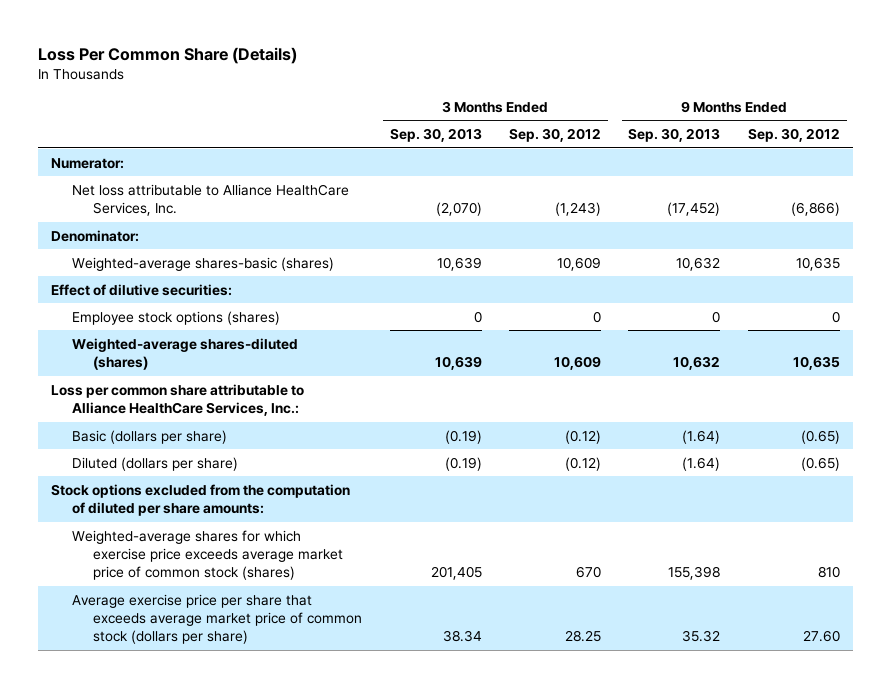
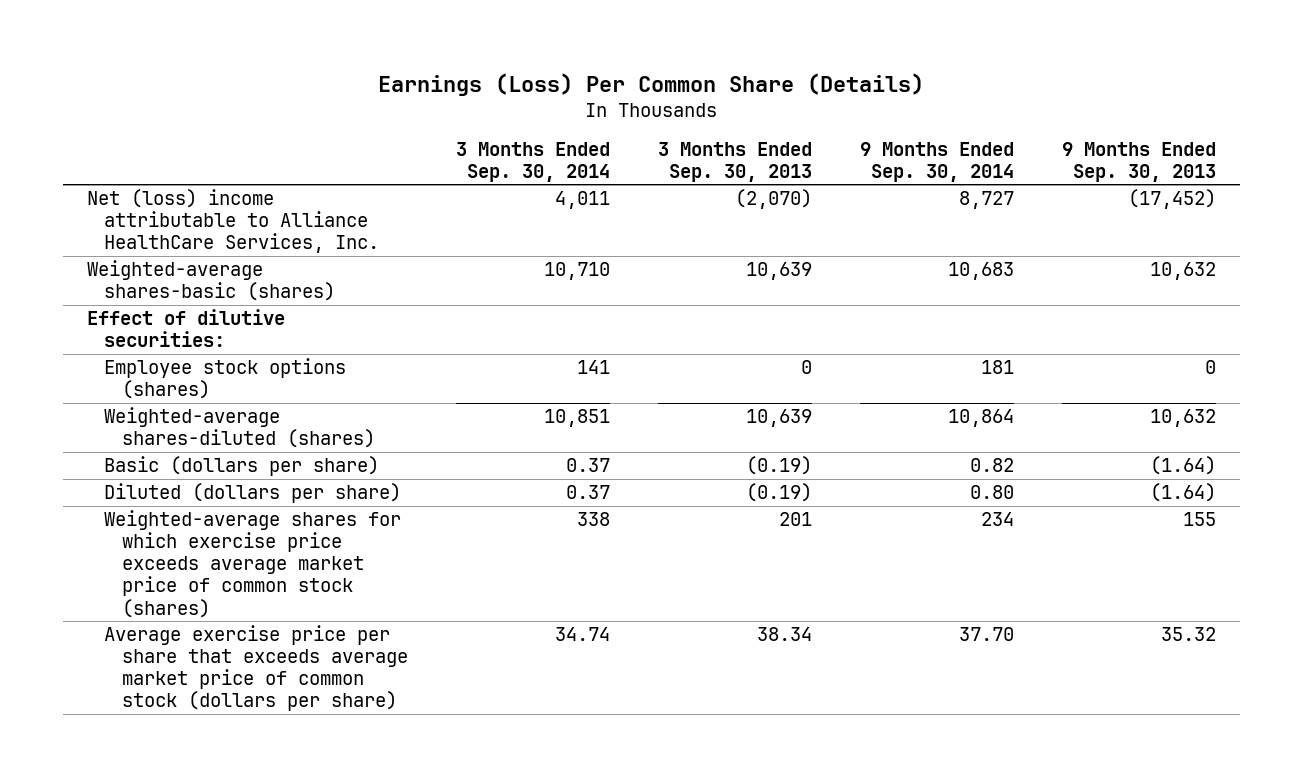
[37,46,297,64] Loss Per Common Share (Details) -> [378,72,925,96] Earnings (Loss) Per Common Share (Details)
[509,128,602,143] Sep. 30, 2012 -> none
[747,128,840,143] Sep. 30, 2012 -> none
none -> [456,141,611,182] 3 Months Ended Sep. 30, 2014
none -> [860,141,1015,182] 9 Months Ended Sep. 30, 2014
[51,157,125,169] Numerator: -> none
[51,229,140,242] Denominator: -> none
[72,183,350,216] Net loss attributable to Alliance HealthCare Services, Inc. -> [86,189,380,254] Net (loss) income attributable to Alliance HealthCare Services, Inc.
[51,383,305,416] Loss per common share attributable to Alliance HealthCare Services, Inc.: -> none
[51,483,351,516] Stock options excluded from the computation of diluted per share amounts: -> none
[430,566,482,581] 201,405 -> [779,512,813,527] 201
[668,566,721,581] 155,398 -> [1183,512,1217,527] 155

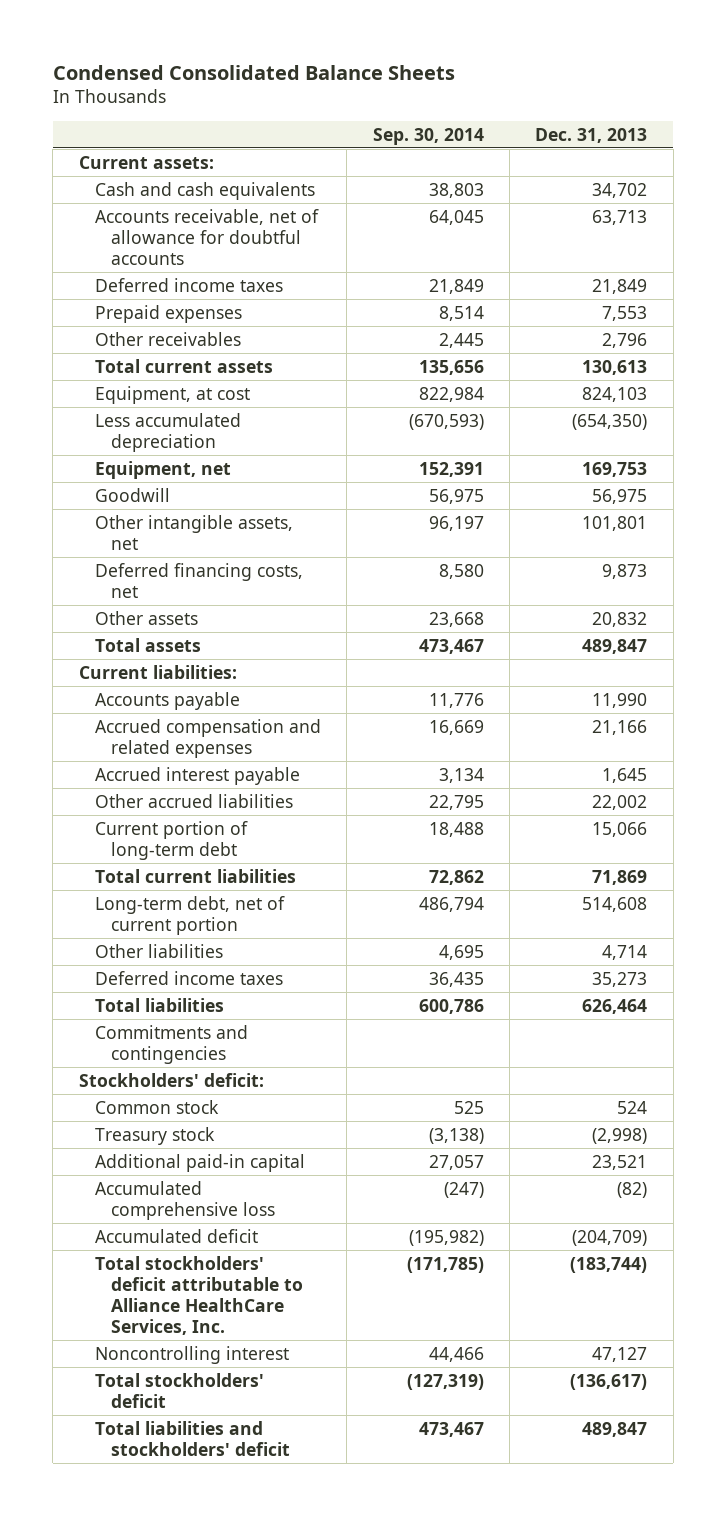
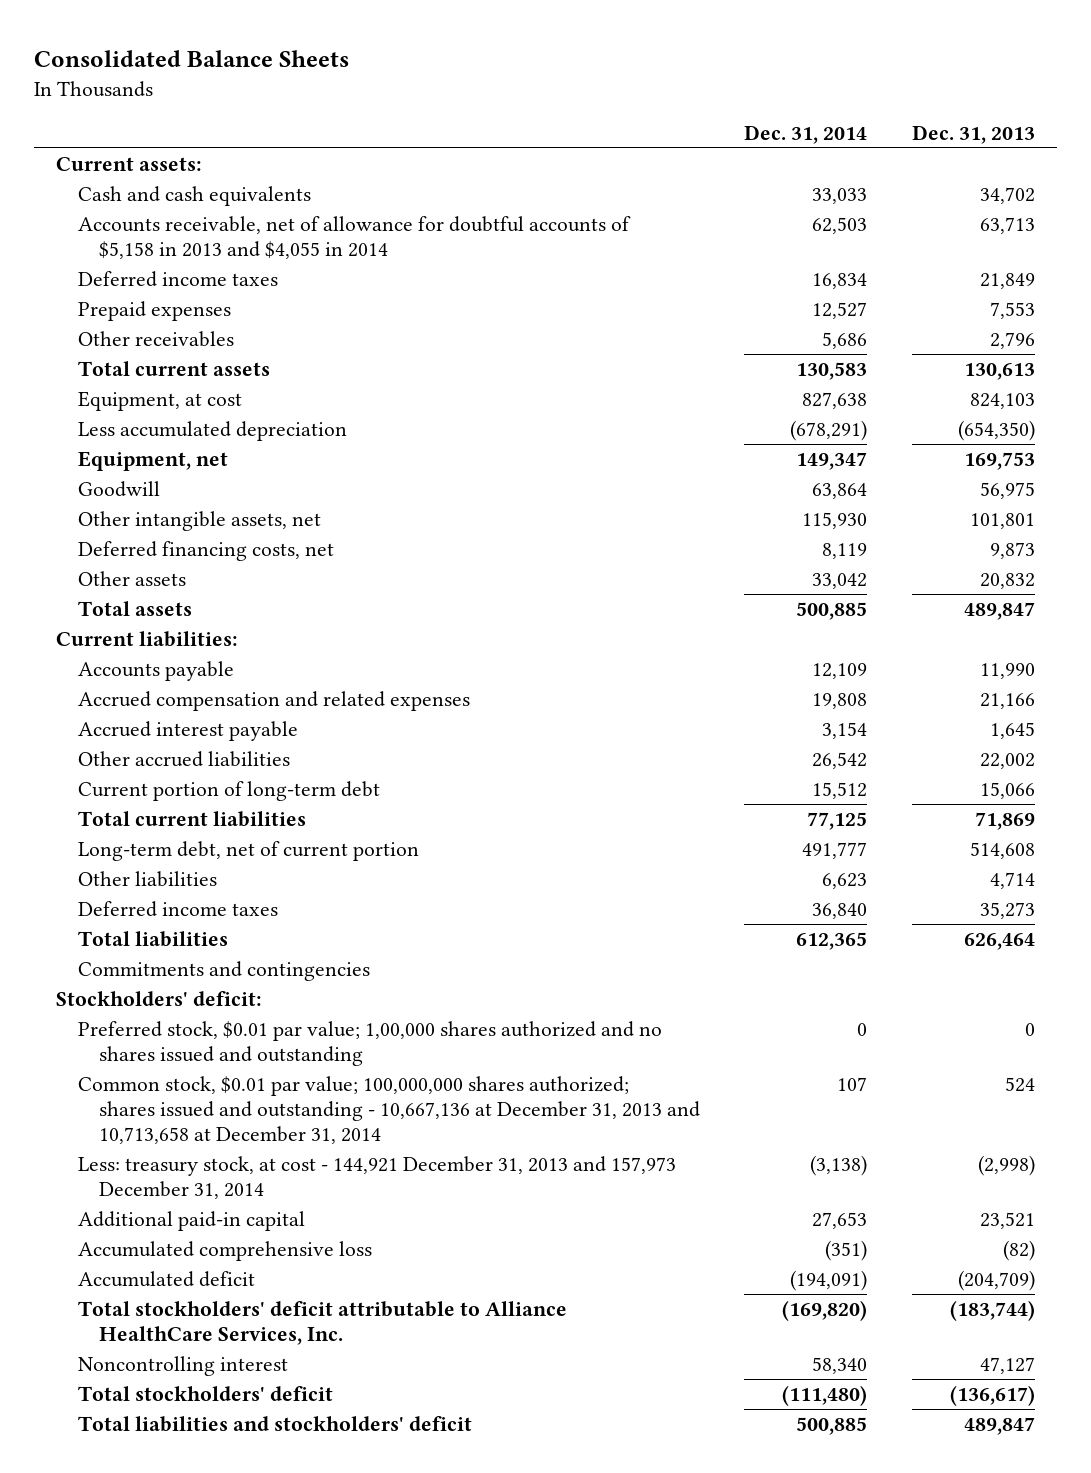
[52,64,455,80] Condensed Consolidated Balance Sheets -> [34,50,350,68] Consolidated Balance Sheets
[372,127,484,145] Sep. 30, 2014 -> none
none -> [744,124,868,144] Dec. 31, 2014
[94,208,319,265] Accounts receivable, net of allowance for doubtful accounts -> [77,215,631,259] Accounts receivable, net of allowance for doubtful accounts of $5,158 in 2013 and $4,055 in 2014
none -> [77,1020,662,1066] Preferred stock, $0.01 par value; 1,00,000 shares authorized and no shares issued and outstanding
[94,1099,219,1114] Common stock -> [77,1075,701,1144] Common stock, $0.01 par value; 100,000,000 shares authorized; shares issued and outstanding - 10,667,136 at December 31, 2013 and 10,713,658 at December 31, 2014
[94,1126,215,1145] Treasury stock -> [77,1155,676,1199] Less: treasury stock, at cost - 144,921 December 31, 2013 and 157,973 December 31, 2014

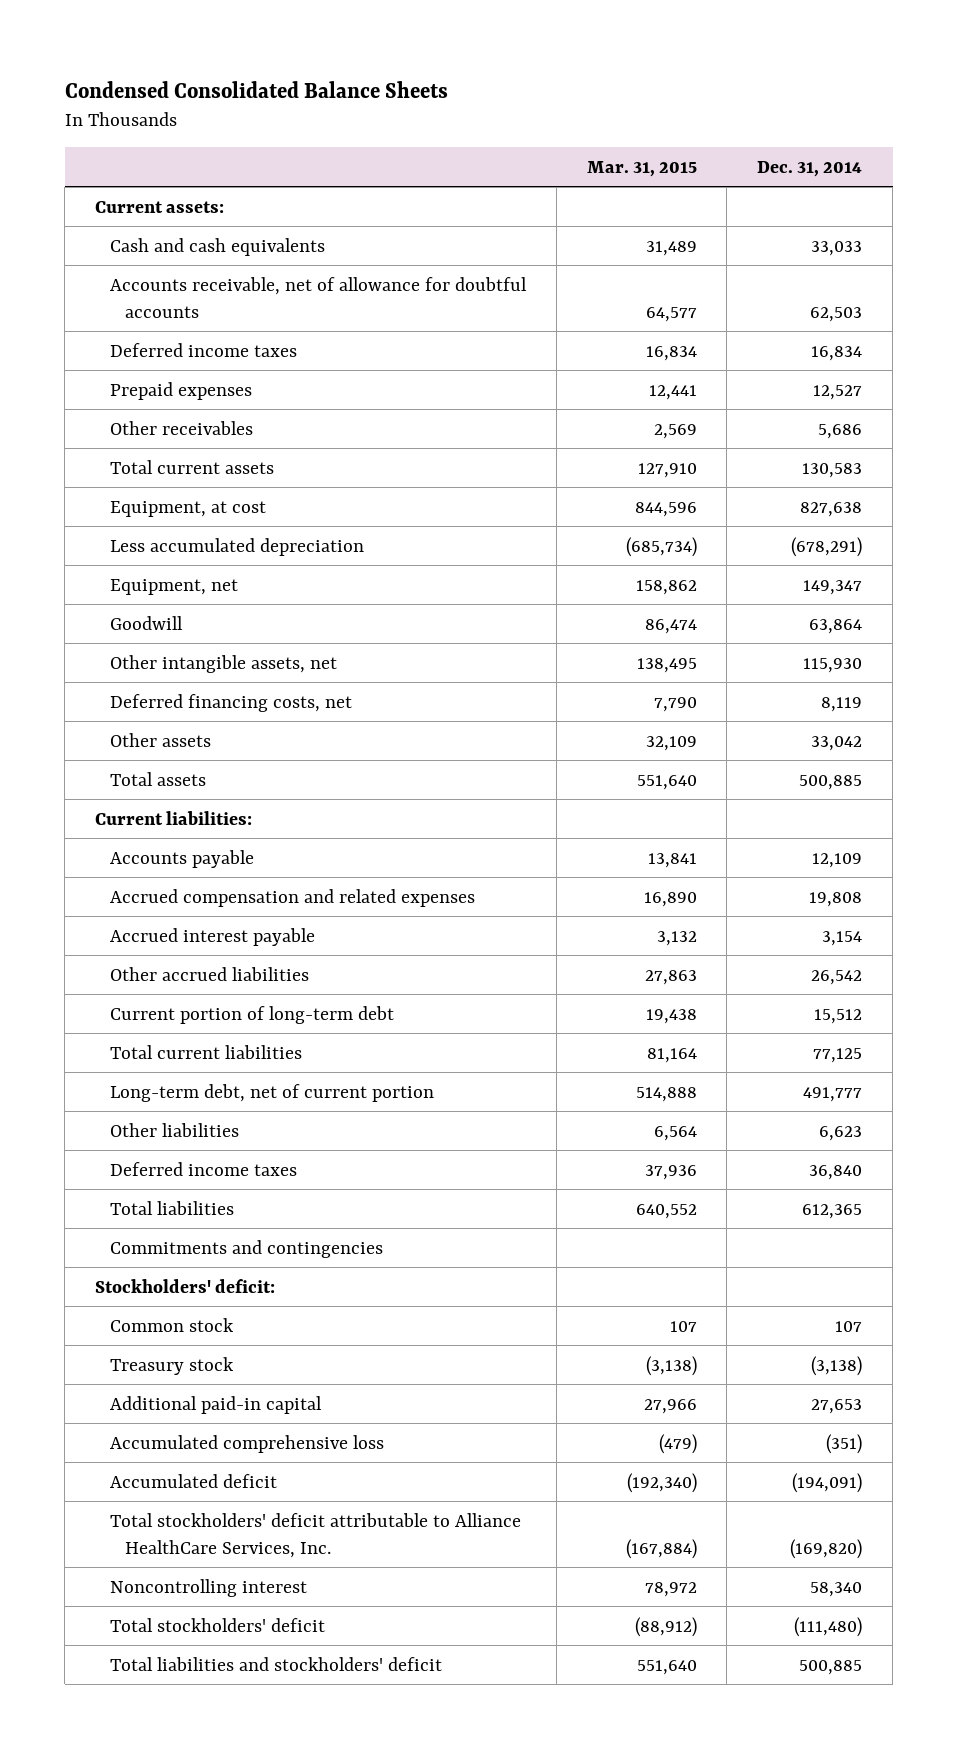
[34,50,350,68] Consolidated Balance Sheets -> [64,80,448,98] Condensed Consolidated Balance Sheets
[911,124,1035,144] Dec. 31, 2013 -> none
none -> [586,160,697,177] Mar. 31, 2015
[77,215,631,259] Accounts receivable, net of allowance for doubtful accounts of $5,158 in 2013 and $4,055 in 2014 -> [110,276,528,318] Accounts receivable, net of allowance for doubtful accounts
[77,1020,662,1066] Preferred stock, $0.01 par value; 1,00,000 shares authorized and no shares issued and outstanding -> none
[77,1075,701,1144] Common stock, $0.01 par value; 100,000,000 shares authorized; shares issued and outstanding - 10,667,136 at December 31, 2013 and 10,713,658 at December 31, 2014 -> [110,1317,235,1332] Common stock
[77,1155,676,1199] Less: treasury stock, at cost - 144,921 December 31, 2013 and 157,973 December 31, 2014 -> [110,1356,235,1375] Treasury stock

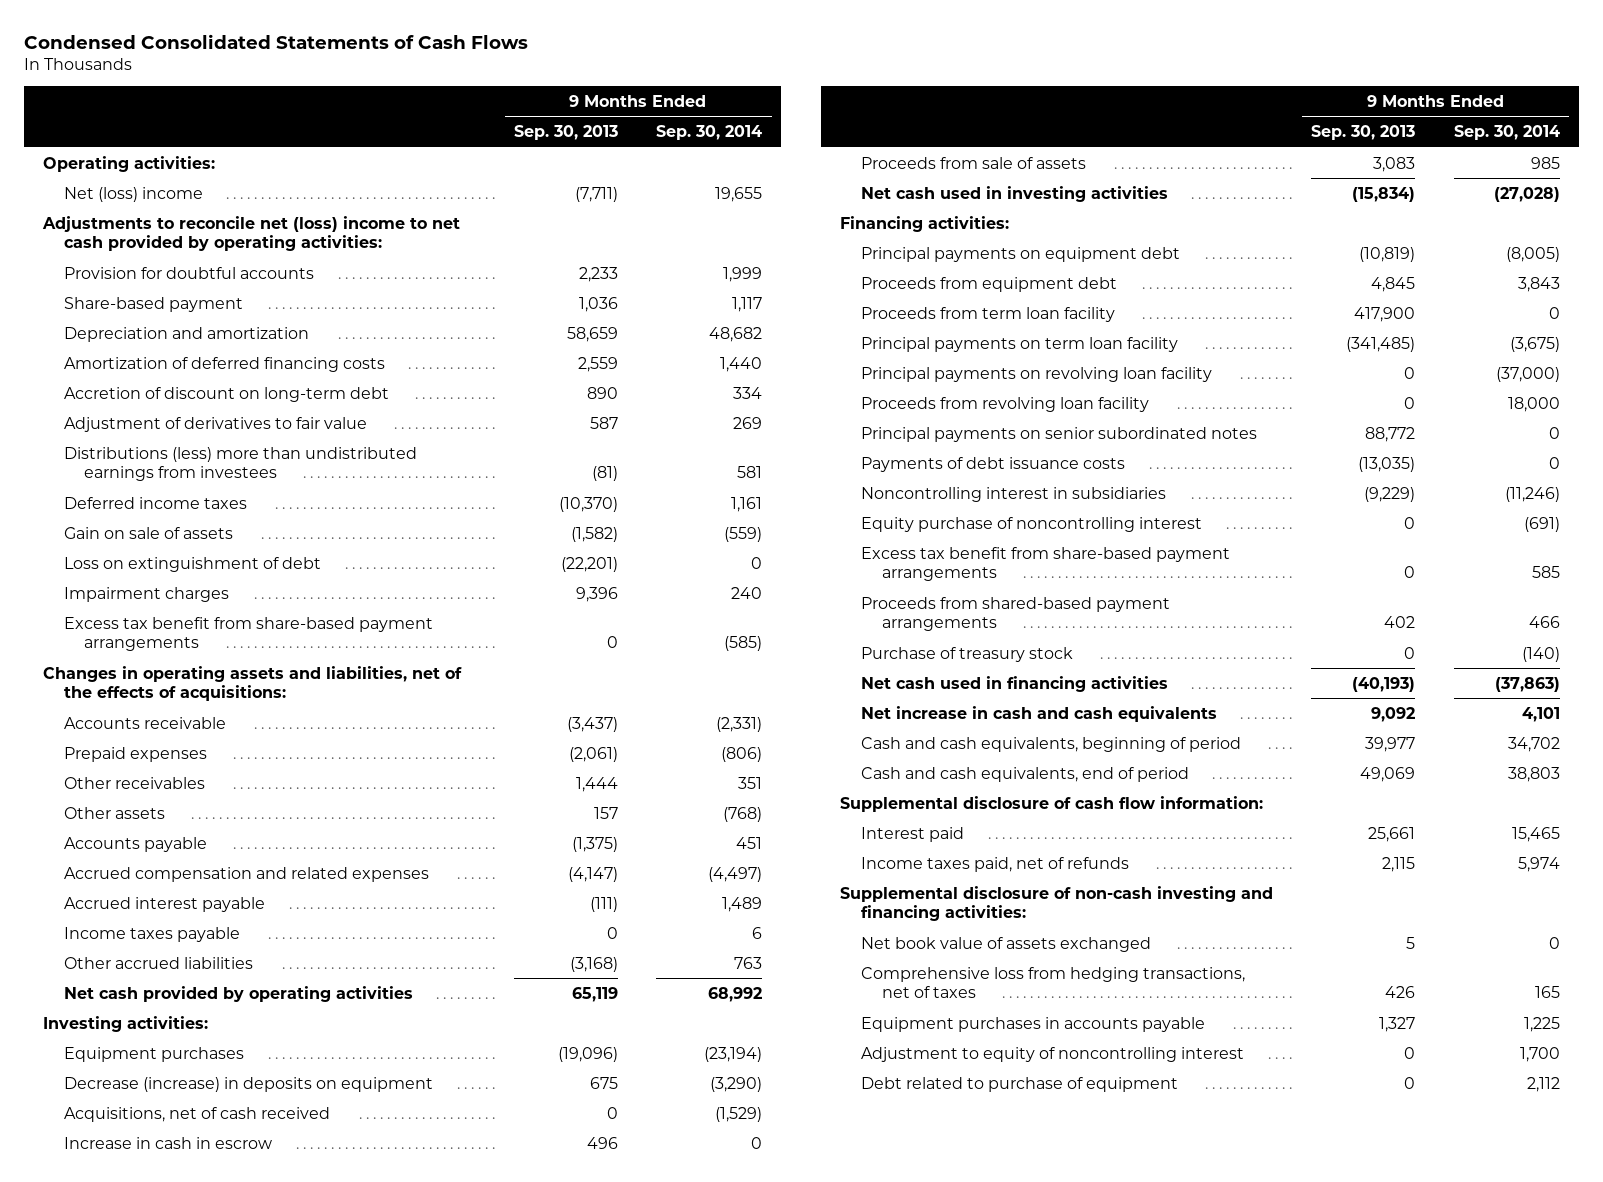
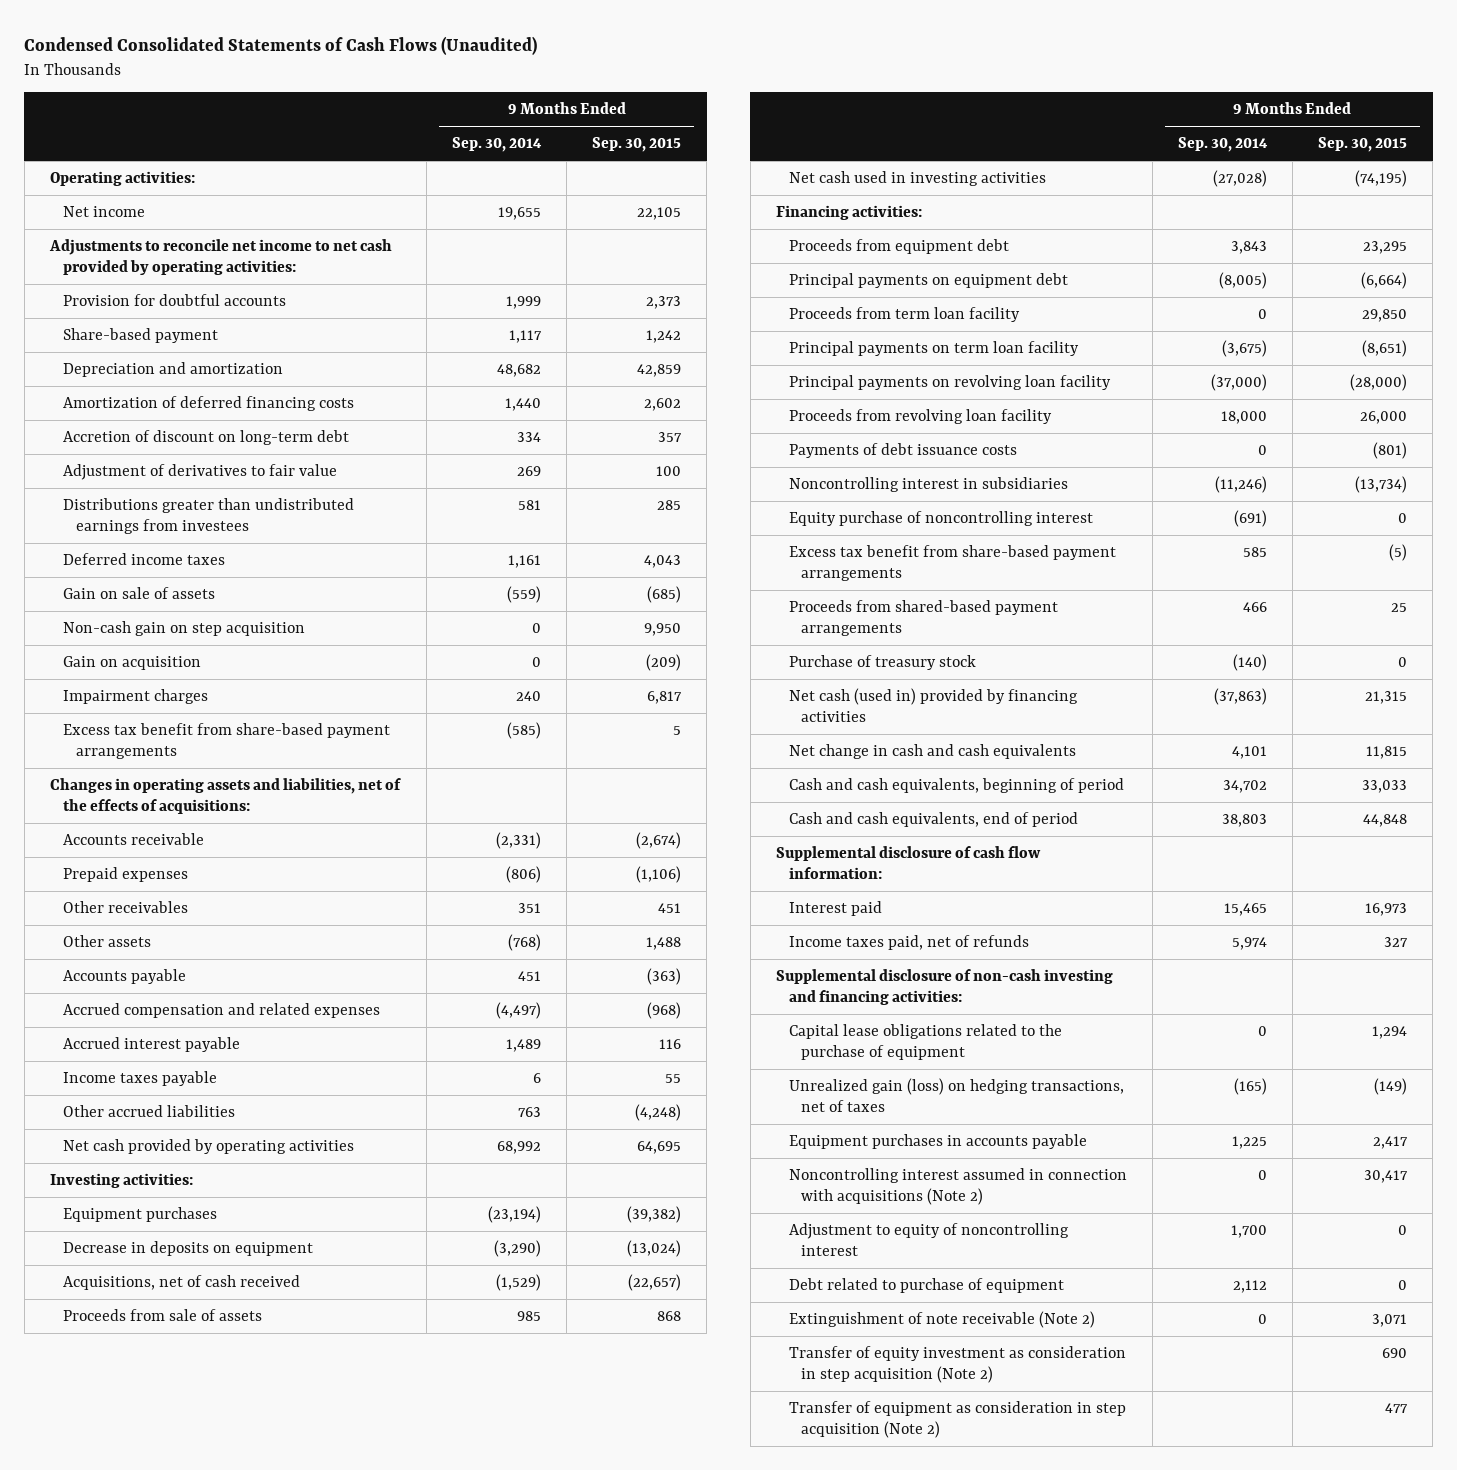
[24,33,529,49] Condensed Consolidated Statements of Cash Flows -> [24,36,538,56] Condensed Consolidated Statements of Cash Flows (Unaudited)
[514,125,619,141] Sep. 30, 2013 -> none
none -> [592,137,682,153] Sep. 30, 2015
[63,186,203,202] Net (loss) income -> [62,205,145,217] Net income
[42,215,461,252] Adjustments to reconcile net (loss) income to net cash provided by operating activities: -> [49,238,393,276] Adjustments to reconcile net income to net cash provided by operating activities:
[63,446,417,482] Distributions (less) more than undistributed earnings from investees -> [62,497,354,535] Distributions greater than undistributed earnings from investees
[63,556,321,572] Loss on extinguishment of debt -> none
none -> [62,620,305,636] Non-cash gain on step acquisition
none -> [62,655,201,670] Gain on acquisition
[63,1076,433,1092] Decrease (increase) in deposits on equipment -> [62,1240,313,1256] Decrease in deposits on equipment
[63,1136,272,1149] Increase in cash in escrow -> none
[860,246,1180,262] Principal payments on equipment debt -> [788,272,1068,288] Principal payments on equipment debt
[860,426,1257,442] Principal payments on senior subordinated notes -> none
[860,675,1168,692] Net cash used in financing activities -> [788,687,1078,723] Net cash (used in) provided by financing activities
[860,705,1217,722] Net increase in cash and cash equivalents -> [788,743,1076,759] Net change in cash and cash equivalents
[860,936,1151,952] Net book value of assets exchanged -> none
none -> [788,1023,1062,1061] Capital lease obligations related to the purchase of equipment
[860,966,1245,999] Comprehensive loss from hedging transactions, net of taxes -> [788,1077,1124,1113] Unrealized gain (loss) on hedging transactions, net of taxes
[1534,986,1560,999] 165 -> [1233,1077,1267,1095] (165)
none -> [788,1167,1127,1206] Noncontrolling interest assumed in connection with acquisitions (Note 2)
none -> [788,1310,1095,1328] Extinguishment of note receivable (Note 2)
none -> [788,1345,1126,1384] Transfer of equity investment as consideration in step acquisition (Note 2)
none -> [788,1400,1126,1439] Transfer of equipment as consideration in step acquisition (Note 2)

